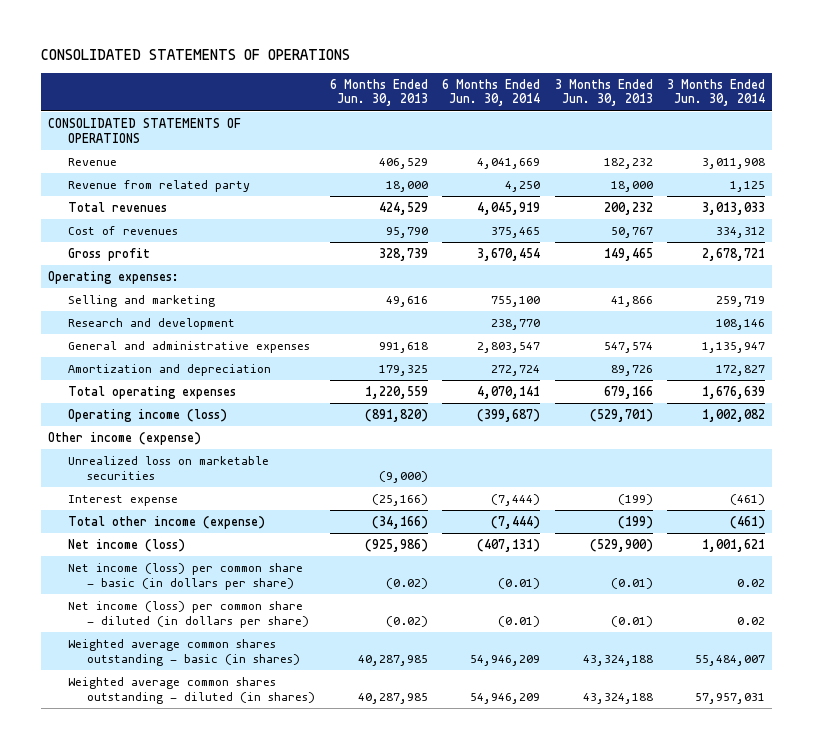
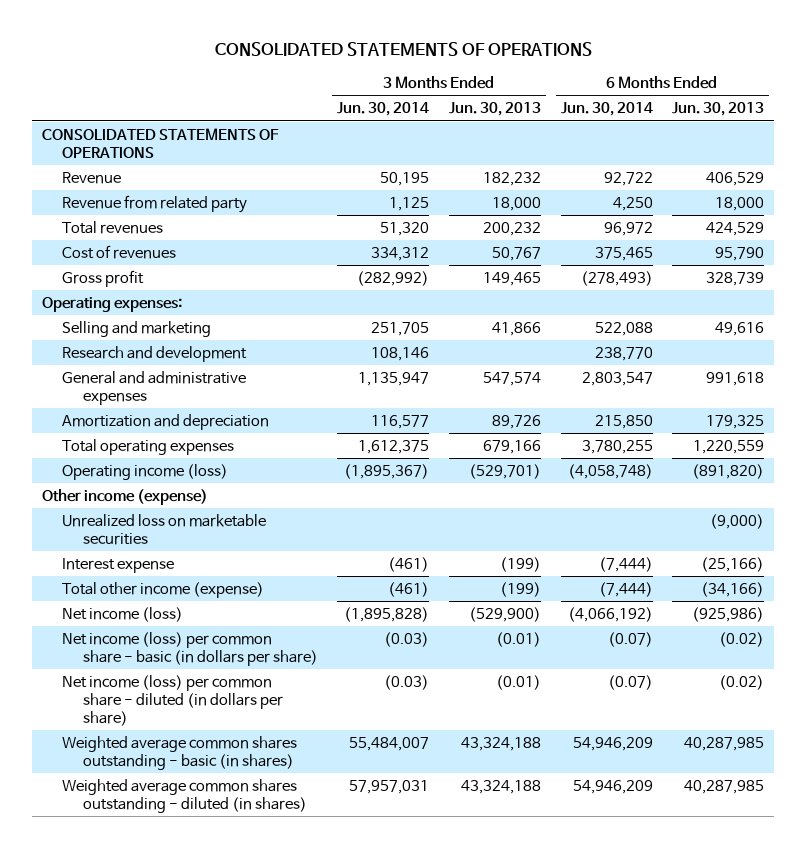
[477,157,541,169] 4,041,669 -> [603,172,653,187] 92,722
[702,157,766,169] 3,011,908 -> [380,172,430,187] 50,195
[477,201,541,215] 4,045,919 -> [603,222,653,237] 96,972
[702,201,766,215] 3,013,033 -> [380,222,430,237] 51,320
[477,247,541,261] 3,670,454 -> [580,271,653,287] (278,493)
[702,247,766,261] 2,678,721 -> [357,271,430,287] (282,992)
[491,295,541,307] 755,100 -> [594,322,653,337] 522,088
[716,295,766,307] 259,719 -> [371,322,430,337] 251,705
[491,364,541,376] 272,724 -> [594,415,653,430] 215,850
[716,364,766,376] 172,827 -> [371,415,430,430] 116,577
[477,385,541,399] 4,070,141 -> [581,440,653,455] 3,780,255
[702,385,766,399] 1,676,639 -> [358,440,430,455] 1,612,375
[477,408,541,422] (399,687) -> [567,464,653,480] (4,058,748)
[702,408,766,422] 1,002,082 -> [344,464,430,480] (1,895,367)
[477,538,541,552] (407,131) -> [567,607,653,623] (4,066,192)
[702,538,766,552] 1,001,621 -> [344,607,430,623] (1,895,828)
[498,577,541,589] (0.01) -> [607,632,653,648] (0.07)
[737,578,766,587] 0.02 -> [384,632,430,648] (0.03)
[498,615,541,627] (0.01) -> [607,675,653,691] (0.07)
[737,616,766,625] 0.02 -> [384,675,430,691] (0.03)

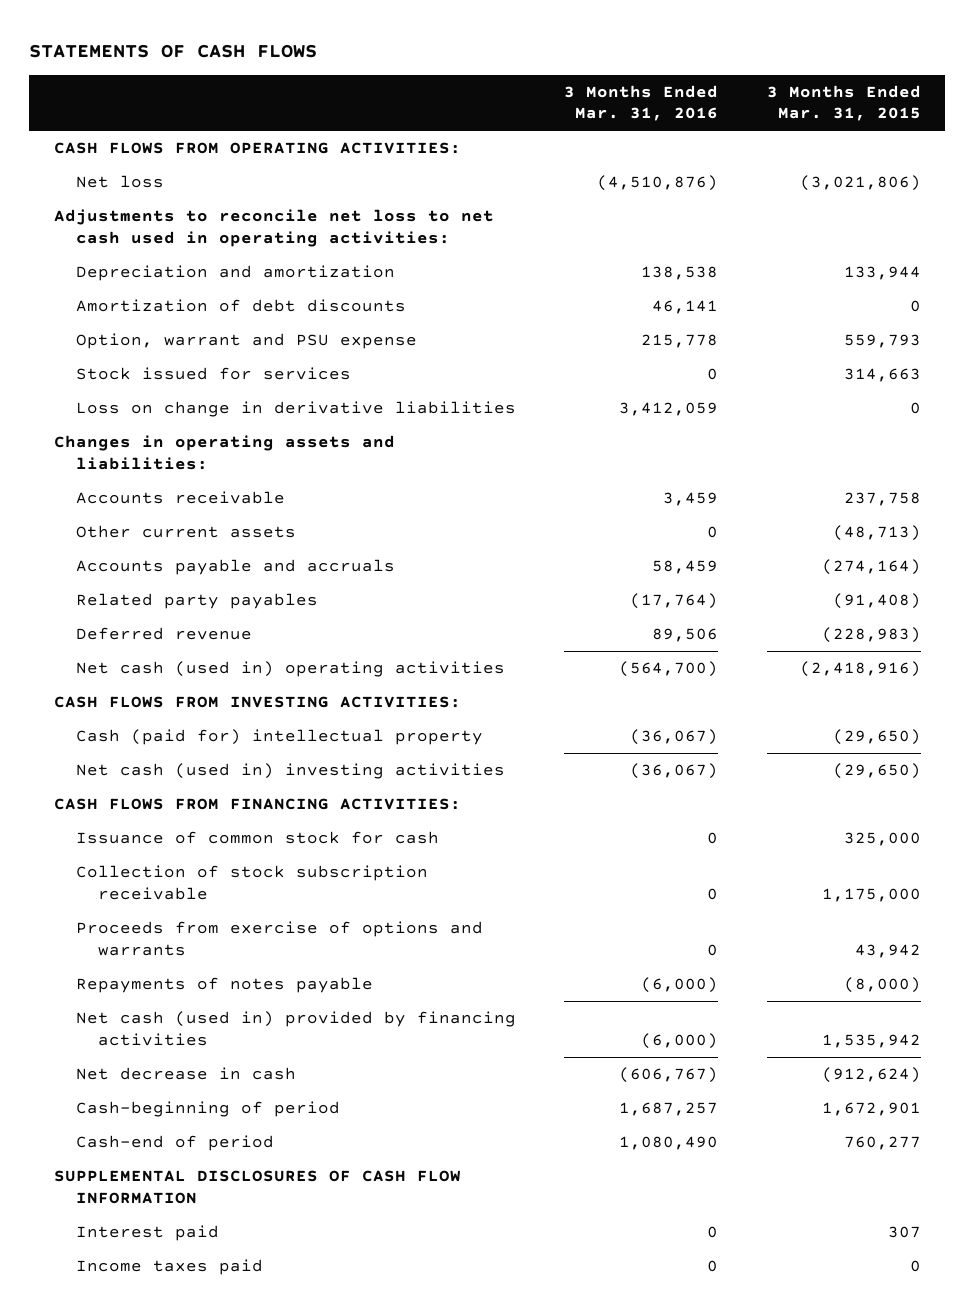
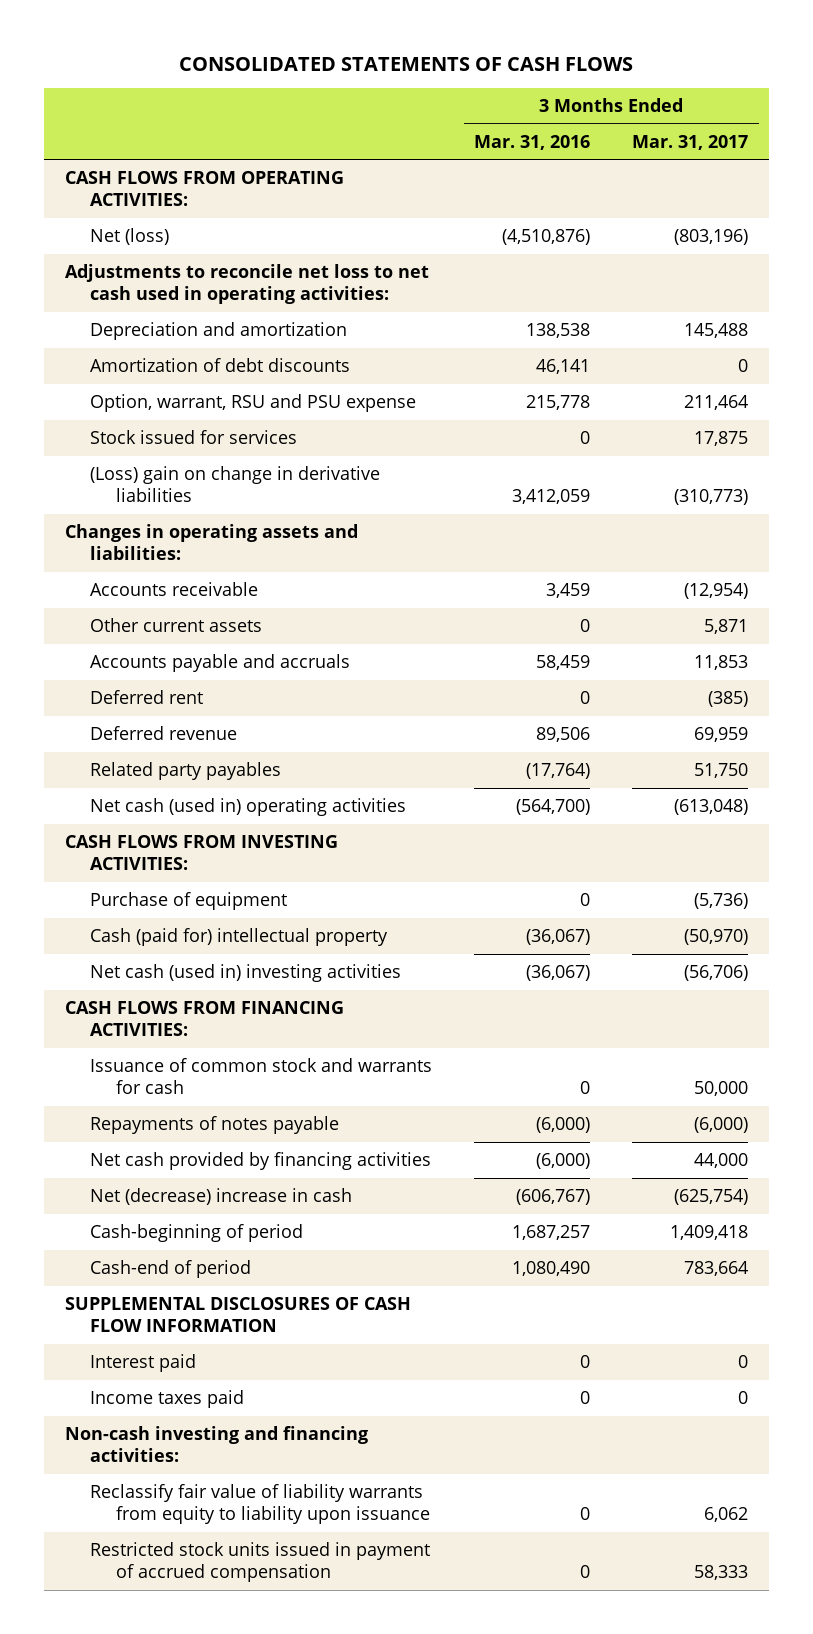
[29,43,318,58] STATEMENTS OF CASH FLOWS -> [179,56,634,71] CONSOLIDATED STATEMENTS OF CASH FLOWS
[766,85,921,122] 3 Months Ended Mar. 31, 2015 -> none
none -> [632,134,749,150] Mar. 31, 2017
[76,175,165,189] Net loss -> [90,227,170,245] Net (loss)
[76,333,418,350] Option, warrant and PSU expense -> [90,393,417,412] Option, warrant, RSU and PSU expense
[76,401,517,418] Loss on change in derivative liabilities -> [90,465,381,503] (Loss) gain on change in derivative liabilities
none -> [90,689,204,704] Deferred rent
[76,593,319,610] Related party payables -> [90,761,282,780] Related party payables
none -> [90,891,288,910] Purchase of equipment
[76,865,429,900] Collection of stock subscription receivable -> none
[76,921,484,956] Proceeds from exercise of options and warrants -> none
[76,831,440,845] Issuance of common stock for cash -> [90,1057,433,1095] Issuance of common stock and warrants for cash
[76,1011,517,1046] Net cash (used in) provided by financing activities -> [90,1151,432,1170] Net cash provided by financing activities
[76,1067,297,1081] Net decrease in cash -> [90,1187,353,1205] Net (decrease) increase in cash
none -> [64,1425,368,1463] Non-cash investing and financing activities:
none -> [90,1483,431,1525] Reclassify fair value of liability warrants from equity to liability upon issuance
none -> [90,1541,431,1583] Restricted stock units issued in payment of accrued compensation

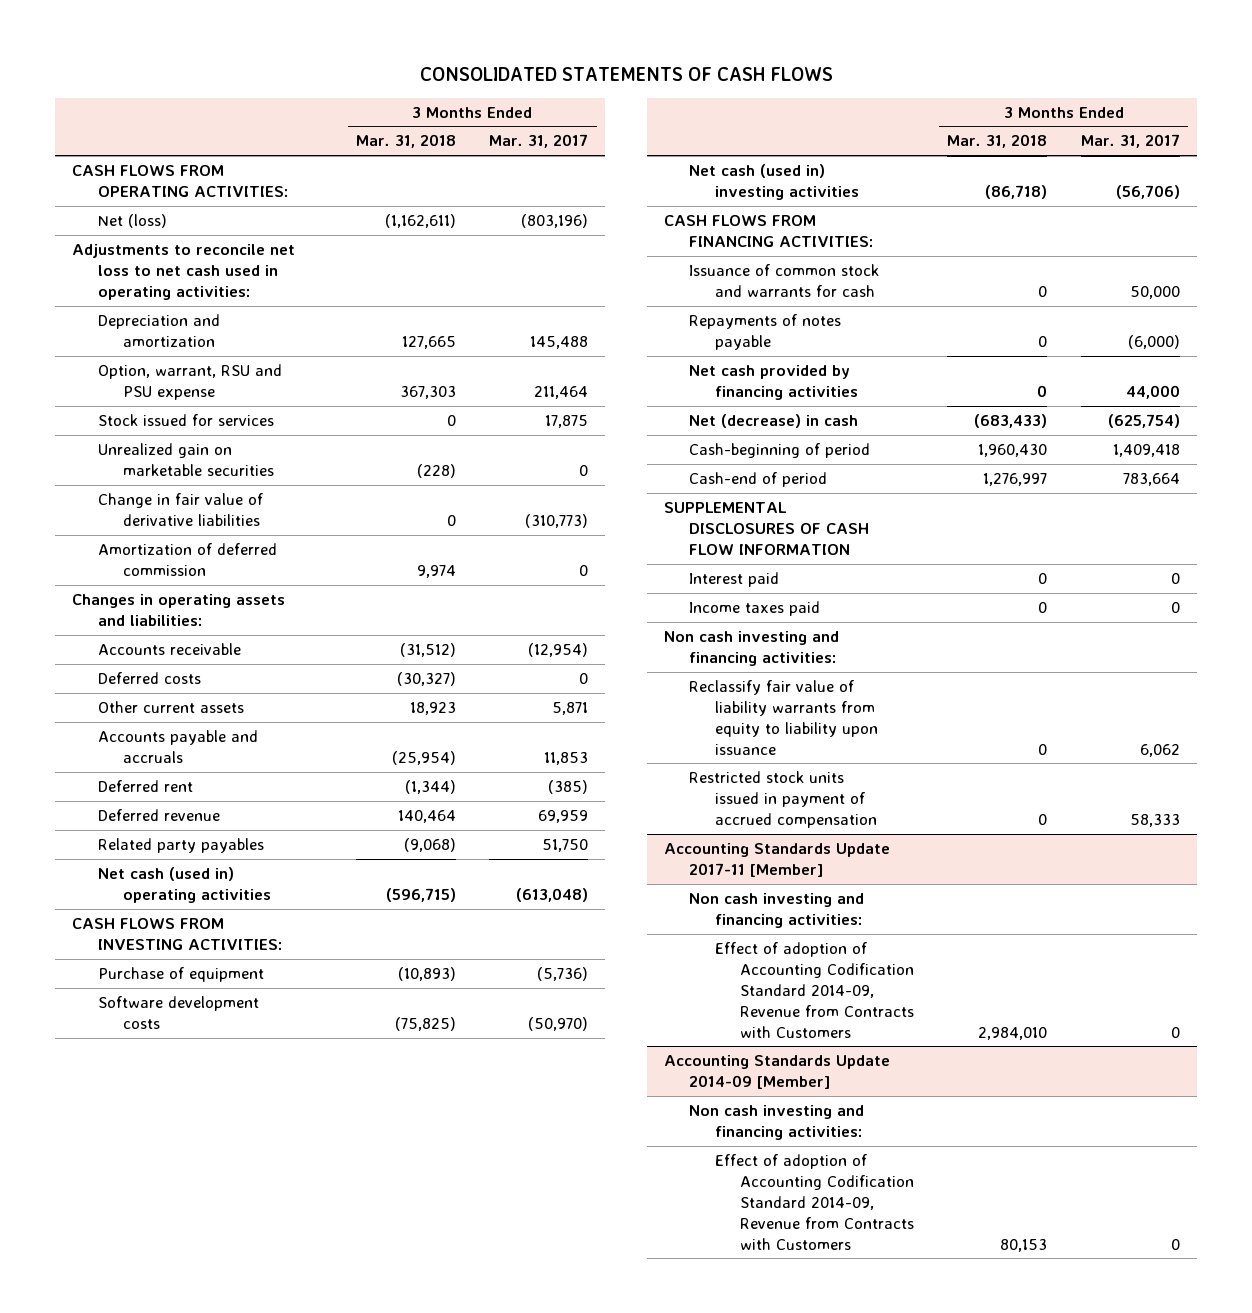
[474,134,591,150] Mar. 31, 2016 -> none
none -> [355,134,456,149] Mar. 31, 2018
[90,357,351,372] Amortization of debt discounts -> none
none -> [97,442,274,476] Unrealized gain on marketable securities
[90,465,381,503] (Loss) gain on change in derivative liabilities -> [97,492,263,526] Change in fair value of derivative liabilities
none -> [97,542,277,576] Amortization of deferred commission
none -> [97,671,201,684] Deferred costs
[90,927,389,946] Cash (paid for) intellectual property -> [97,995,259,1029] Software development costs
[90,1187,353,1205] Net (decrease) increase in cash -> [689,413,859,428] Net (decrease) in cash
[64,1425,368,1463] Non-cash investing and financing activities: -> [663,630,839,666] Non cash investing and financing activities:
none -> [663,842,890,877] Accounting Standards Update 2017-11 [Member]
none -> [689,892,865,928] Non cash investing and financing activities:
none -> [714,941,914,1038] Effect of adoption of Accounting Codification Standard 2014-09, Revenue from Contracts with Customers
none -> [663,1054,890,1089] Accounting Standards Update 2014-09 [Member]
none -> [689,1104,865,1140] Non cash investing and financing activities:
none -> [714,1153,914,1250] Effect of adoption of Accounting Codification Standard 2014-09, Revenue from Contracts with Customers

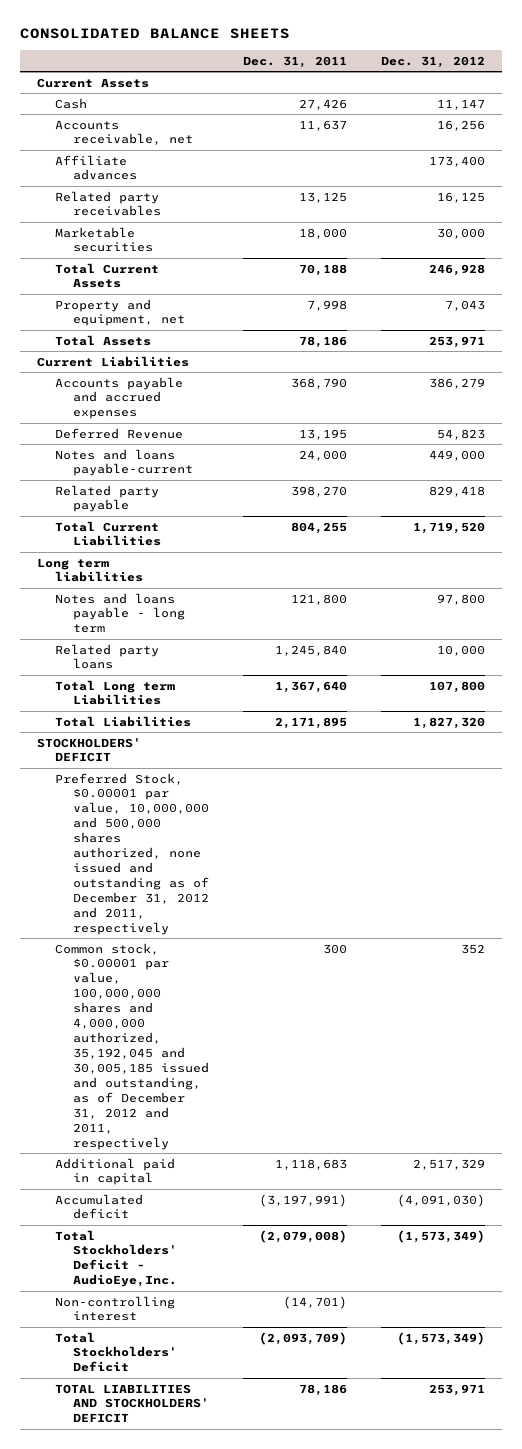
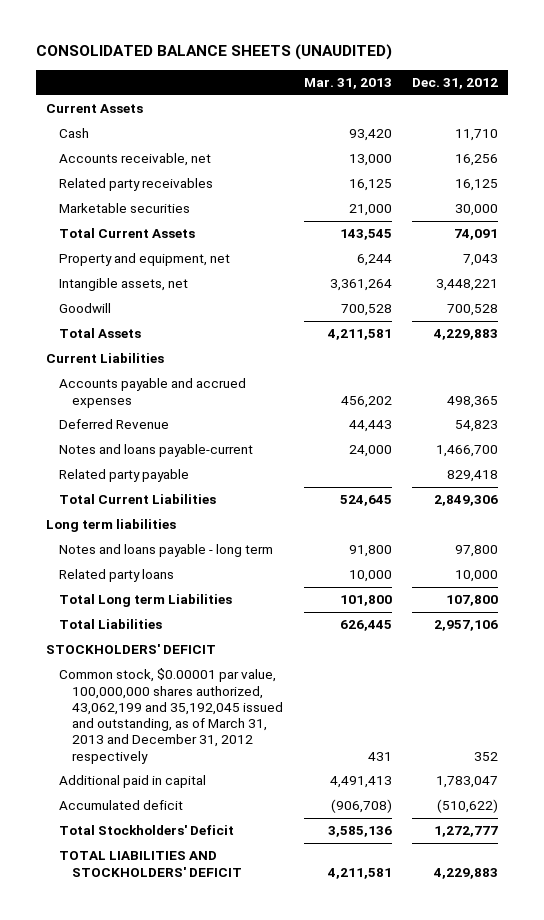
[20,28,291,40] CONSOLIDATED BALANCE SHEETS -> [35,44,392,61] CONSOLIDATED BALANCE SHEETS (UNAUDITED)
[242,55,347,68] Dec. 31, 2011 -> none
none -> [303,77,392,89] Mar. 31, 2013
[436,98,485,110] 11,147 -> [455,129,499,142] 11,710
[55,154,137,181] Affiliate advances -> none
[428,263,485,276] 246,928 -> [454,229,499,241] 74,091
none -> [58,278,188,292] Intangible assets, net
none -> [58,303,111,314] Goodwill
[428,335,485,348] 253,971 -> [433,329,499,341] 4,229,883
[428,377,485,389] 386,279 -> [447,395,499,408] 498,365
[428,449,485,461] 449,000 -> [436,445,499,458] 1,466,700
[412,521,485,534] 1,719,520 -> [434,495,499,507] 2,849,306
[412,716,485,729] 1,827,320 -> [434,620,499,632] 2,957,106
[55,772,209,935] Preferred Stock, $0.00001 par value, 10,000,000 and 500,000 shares authorized, none issued and outstanding as of December 31, 2012 and 2011, respectively -> none
[55,1295,176,1322] Non-controlling interest -> none
[55,1331,177,1373] Total Stockholders' Deficit -> none
[55,942,209,1150] Common stock, $0.00001 par value, 100,000,000 shares and 4,000,000 authorized, 35,192,045 and 30,005,185 issued and outstanding, as of December 31, 2012 and 2011, respectively -> [58,668,284,764] Common stock, $0.00001 par value, 100,000,000 shares authorized, 43,062,199 and 35,192,045 issued and outstanding, as of March 31, 2013 and December 31, 2012 respectively
[412,1158,485,1170] 2,517,329 -> [436,776,499,789] 1,783,047
[396,1193,485,1207] (4,091,030) -> [437,799,499,814] (510,622)
[55,1229,177,1288] Total Stockholders' Deficit - AudioEye,Inc. -> [58,825,234,836] Total Stockholders' Deficit
[396,1229,485,1243] (1,573,349) -> [434,826,499,838] 1,272,777
[428,1383,485,1396] 253,971 -> [433,867,499,879] 4,229,883

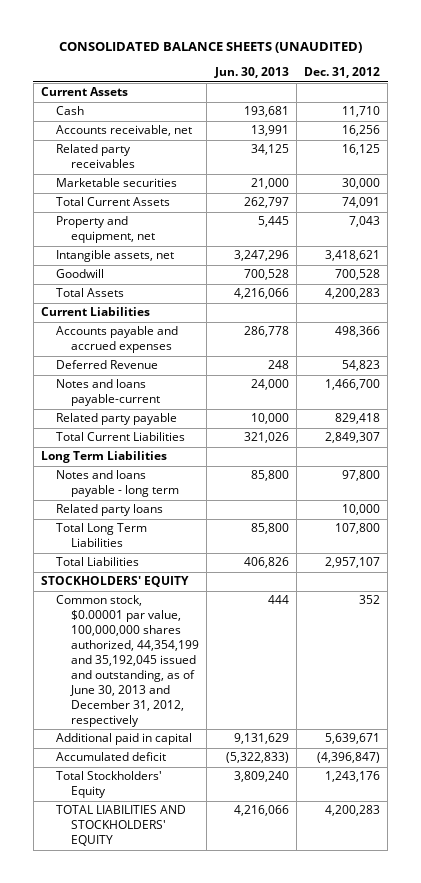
[303,77,392,89] Mar. 31, 2013 -> none
none -> [213,67,289,79] Jun. 30, 2013
[436,279,499,292] 3,448,221 -> [325,250,381,262] 3,418,621
[433,329,499,341] 4,229,883 -> [325,288,381,300] 4,200,283
[447,395,499,408] 498,365 -> [335,326,381,338] 498,366
[434,495,499,507] 2,849,306 -> [325,432,381,444] 2,849,307
[45,519,176,533] Long term liabilities -> [41,451,168,464] Long Term Liabilities
[58,594,232,608] Total Long term Liabilities -> [56,523,148,548] Total Long Term Liabilities
[434,620,499,632] 2,957,106 -> [325,557,381,569] 2,957,107
[45,644,216,655] STOCKHOLDERS' DEFICIT -> [41,576,190,588] STOCKHOLDERS' EQUITY
[58,668,284,764] Common stock, $0.00001 par value, 100,000,000 shares authorized, 43,062,199 and 35,192,045 issued and outstanding, as of March 31, 2013 and December 31, 2012 respectively -> [56,595,200,727] Common stock, $0.00001 par value, 100,000,000 shares authorized, 44,354,199 and 35,192,045 issued and outstanding, as of June 30, 2013 and December 31, 2012, respectively
[436,776,499,789] 1,783,047 -> [325,733,381,745] 5,639,671
[437,799,499,814] (510,622) -> [317,752,381,764] (4,396,847)
[58,825,234,836] Total Stockholders' Deficit -> [56,771,163,799] Total Stockholders' Equity
[434,826,499,838] 1,272,777 -> [325,771,381,783] 1,243,176
[58,851,243,877] TOTAL LIABILITIES AND STOCKHOLDERS' DEFICIT -> [56,805,187,847] TOTAL LIABILITIES AND STOCKHOLDERS' EQUITY
[433,867,499,879] 4,229,883 -> [325,805,381,817] 4,200,283

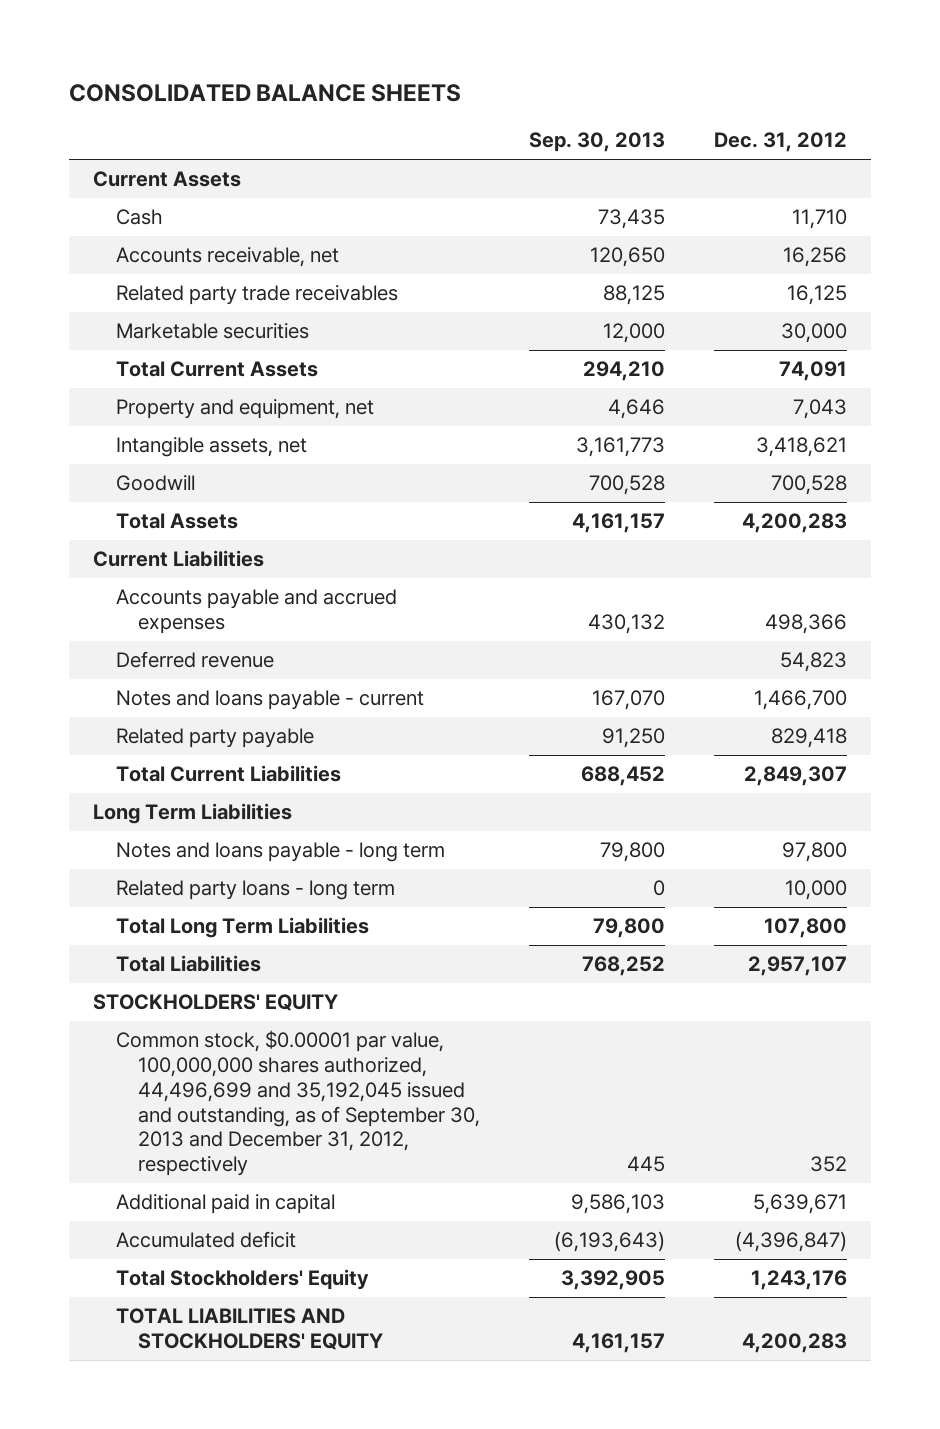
[58,42,362,54] CONSOLIDATED BALANCE SHEETS (UNAUDITED) -> [68,83,461,102] CONSOLIDATED BALANCE SHEETS
[213,67,289,79] Jun. 30, 2013 -> none
none -> [528,132,665,153] Sep. 30, 2013
[56,144,136,169] Related party receivables -> [115,285,398,306] Related party trade receivables
[56,360,159,370] Deferred Revenue -> [115,651,274,669] Deferred revenue
[56,379,161,407] Notes and loans payable-current -> [115,690,424,711] Notes and loans payable - current
[56,504,164,517] Related party loans -> [115,880,395,901] Related party loans - long term
[56,595,200,727] Common stock, $0.00001 par value, 100,000,000 shares authorized, 44,354,199 and 35,192,045 issued and outstanding, as of June 30, 2013 and December 31, 2012, respectively -> [115,1030,481,1177] Common stock, $0.00001 par value, 100,000,000 shares authorized, 44,496,699 and 35,192,045 issued and outstanding, as of September 30, 2013 and December 31, 2012, respectively

